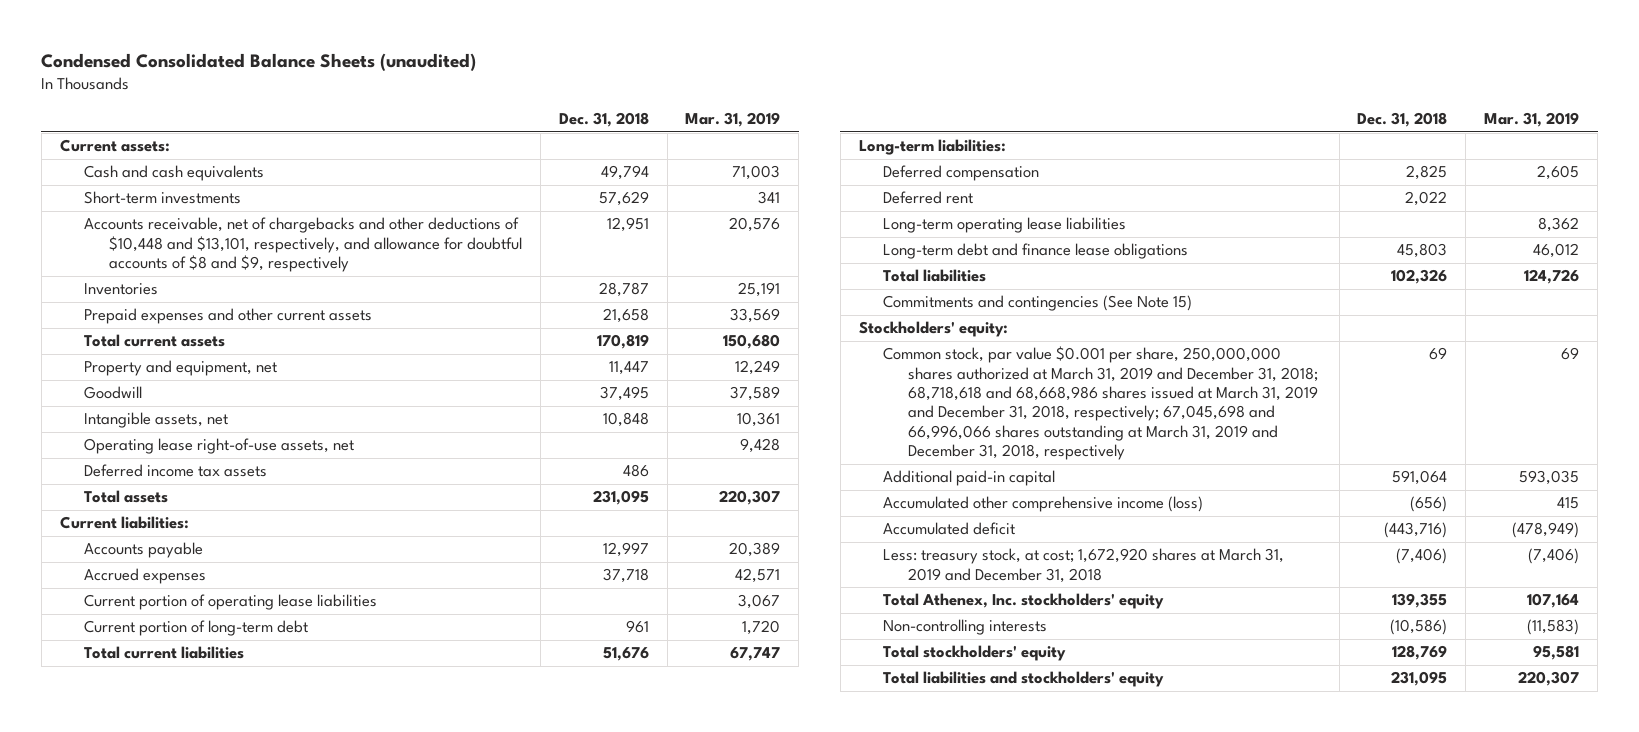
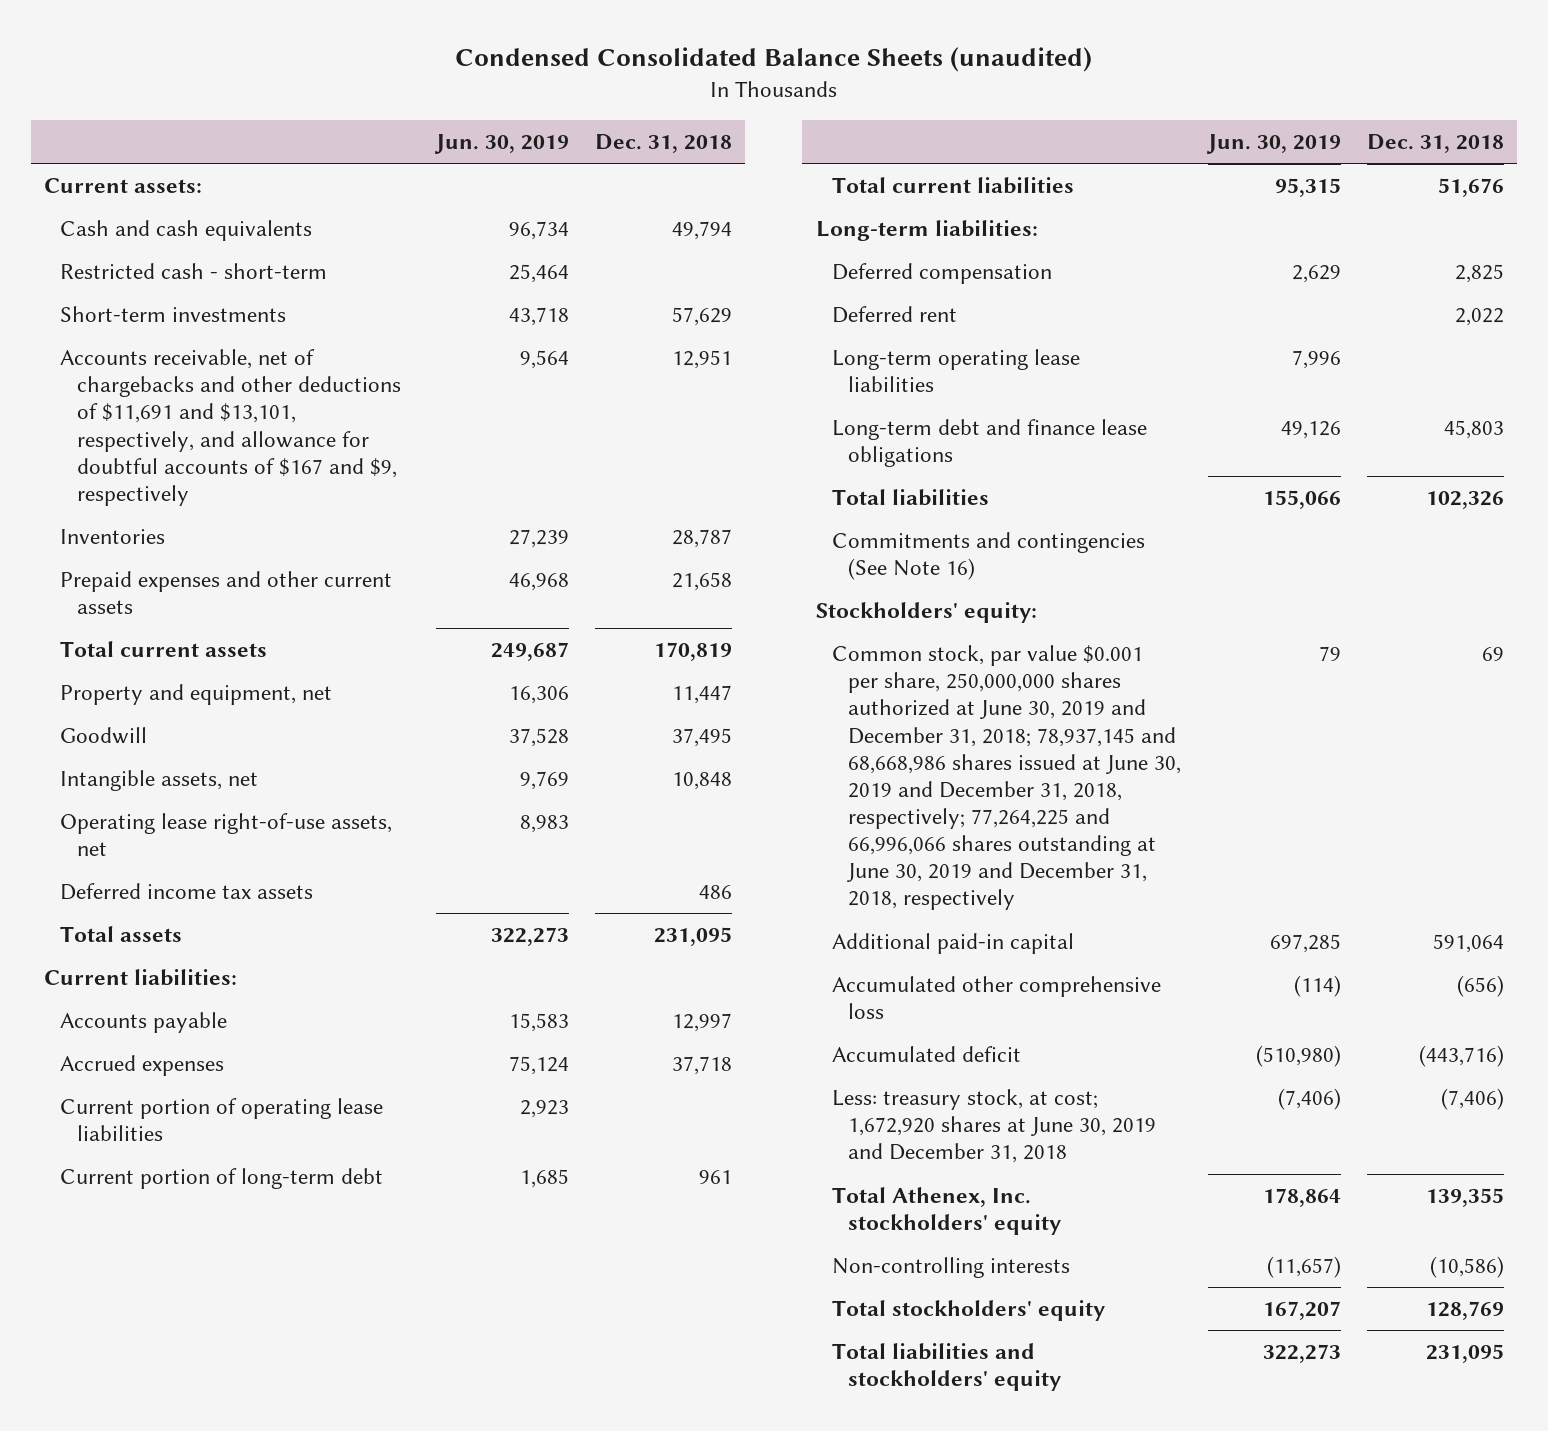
[685,112,781,128] Mar. 31, 2019 -> none
none -> [433,134,569,155] Jun. 30, 2019
none -> [60,263,328,280] Restricted cash - short-term
[84,217,522,273] Accounts receivable, net of chargebacks and other deductions of $10,448 and $13,101, respectively, and allowance for doubtful accounts of $8 and $9, respectively -> [60,349,401,506] Accounts receivable, net of chargebacks and other deductions of $11,691 and $13,101, respectively, and allowance for doubtful accounts of $167 and $9, respectively
[883,295,1193,312] Commitments and contingencies (See Note 15) -> [831,532,1145,581] Commitments and contingencies (See Note 16)
[883,346,1318,461] Common stock, par value $0.001 per share, 250,000,000 shares authorized at March 31, 2019 and December 31, 2018; 68,718,618 and 68,668,986 shares issued at March 31, 2019 and December 31, 2018, respectively; 67,045,698 and 66,996,066 shares outstanding at March 31, 2019 and December 31, 2018, respectively -> [831,645,1182,911] Common stock, par value $0.001 per share, 250,000,000 shares authorized at June 30, 2019 and December 31, 2018; 78,937,145 and 68,668,986 shares issued at June 30, 2019 and December 31, 2018, respectively; 77,264,225 and 66,996,066 shares outstanding at June 30, 2019 and December 31, 2018, respectively
[883,496,1204,513] Accumulated other comprehensive income (loss) -> [831,976,1161,1020] Accumulated other comprehensive loss
[883,548,1285,583] Less: treasury stock, at cost; 1,672,920 shares at March 31, 2019 and December 31, 2018 -> [831,1089,1157,1164] Less: treasury stock, at cost; 1,672,920 shares at June 30, 2019 and December 31, 2018

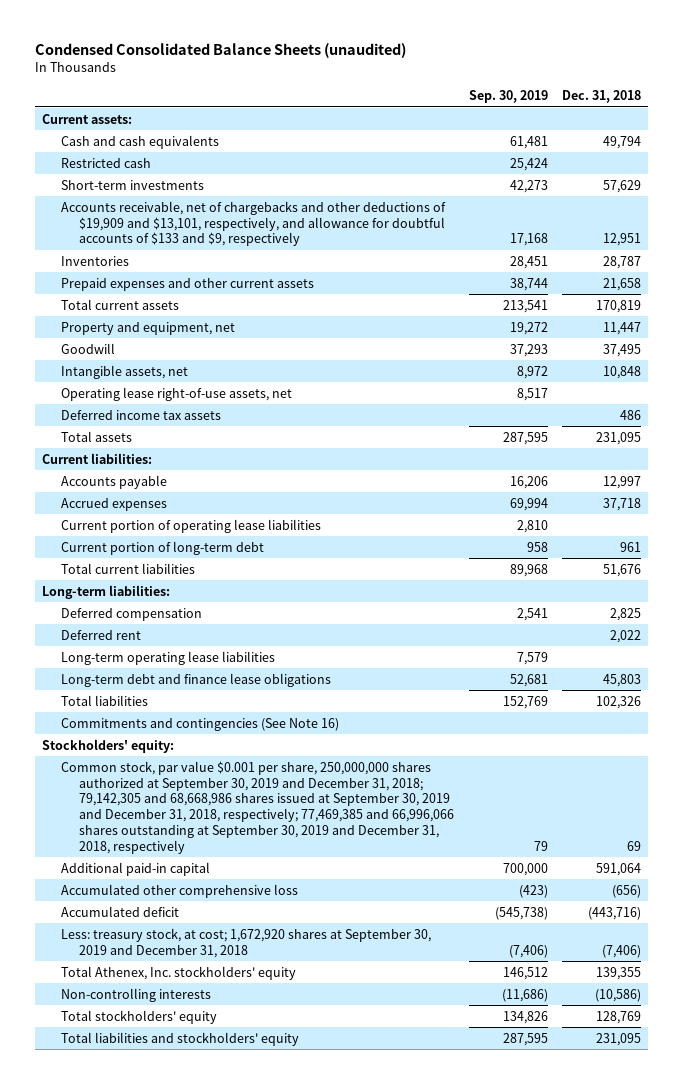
[433,134,569,155] Jun. 30, 2019 -> none
none -> [468,90,548,104] Sep. 30, 2019
[60,263,328,280] Restricted cash - short-term -> [60,157,151,168] Restricted cash
[60,349,401,506] Accounts receivable, net of chargebacks and other deductions of $11,691 and $13,101, respectively, and allowance for doubtful accounts of $167 and $9, respectively -> [60,200,446,247] Accounts receivable, net of chargebacks and other deductions of $19,909 and $13,101, respectively, and allowance for doubtful accounts of $133 and $9, respectively
[831,645,1182,911] Common stock, par value $0.001 per share, 250,000,000 shares authorized at June 30, 2019 and December 31, 2018; 78,937,145 and 68,668,986 shares issued at June 30, 2019 and December 31, 2018, respectively; 77,264,225 and 66,996,066 shares outstanding at June 30, 2019 and December 31, 2018, respectively -> [60,760,455,854] Common stock, par value $0.001 per share, 250,000,000 shares authorized at September 30, 2019 and December 31, 2018; 79,142,305 and 68,668,986 shares issued at September 30, 2019 and December 31, 2018, respectively; 77,469,385 and 66,996,066 shares outstanding at September 30, 2019 and December 31, 2018, respectively
[831,1089,1157,1164] Less: treasury stock, at cost; 1,672,920 shares at June 30, 2019 and December 31, 2018 -> [60,927,431,958] Less: treasury stock, at cost; 1,672,920 shares at September 30, 2019 and December 31, 2018

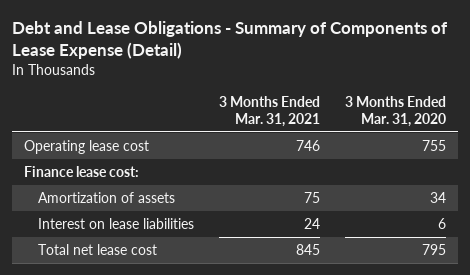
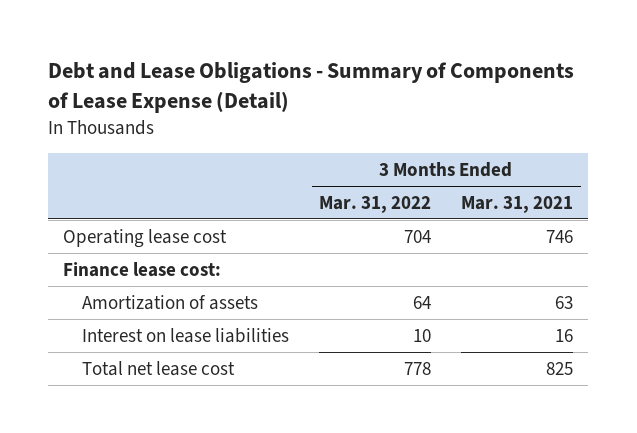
[344,96,446,127] 3 Months Ended Mar. 31, 2020 -> none
none -> [319,195,432,213] Mar. 31, 2022
[304,192,321,204] 75 -> [555,295,574,309] 63
[304,218,321,230] 24 -> [555,328,574,342] 16
[296,244,321,256] 845 -> [546,361,574,375] 825

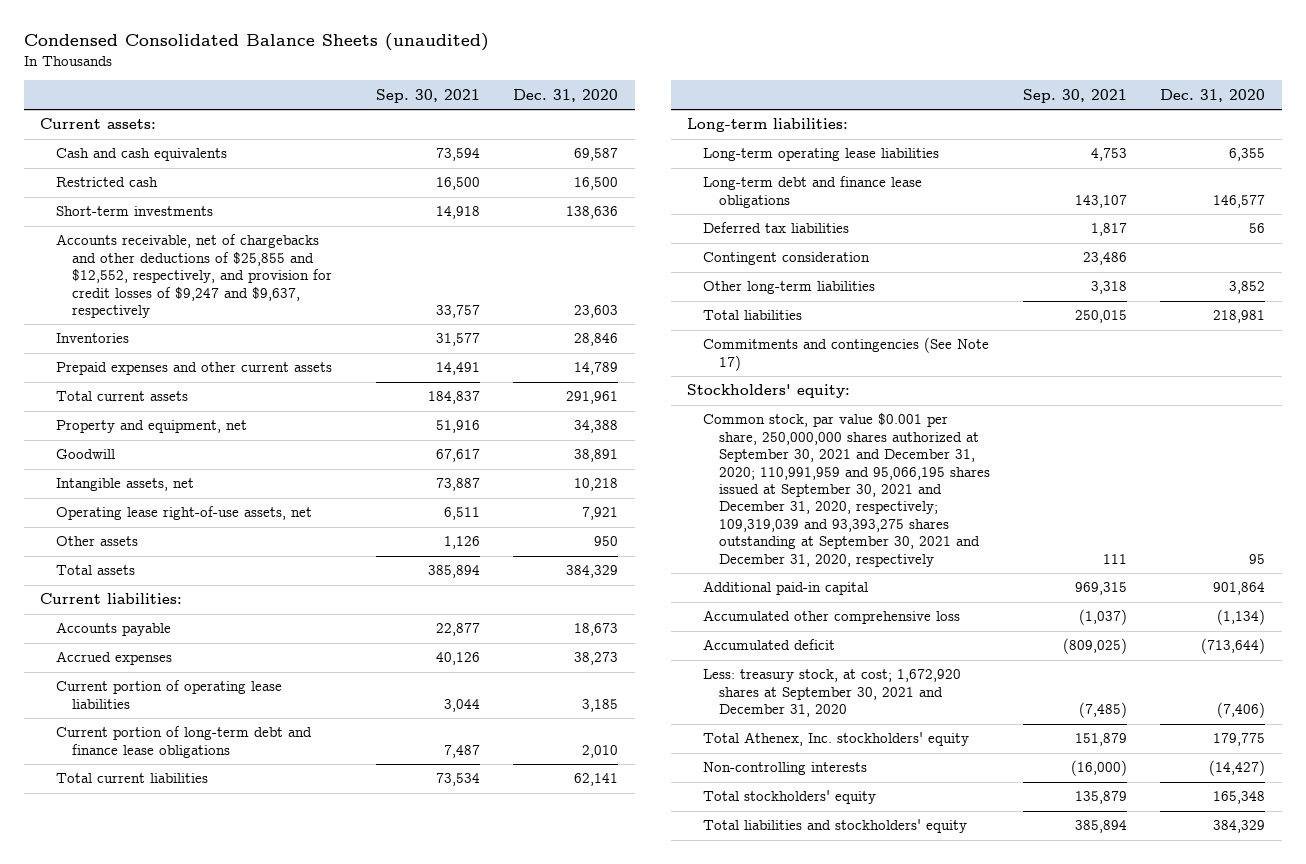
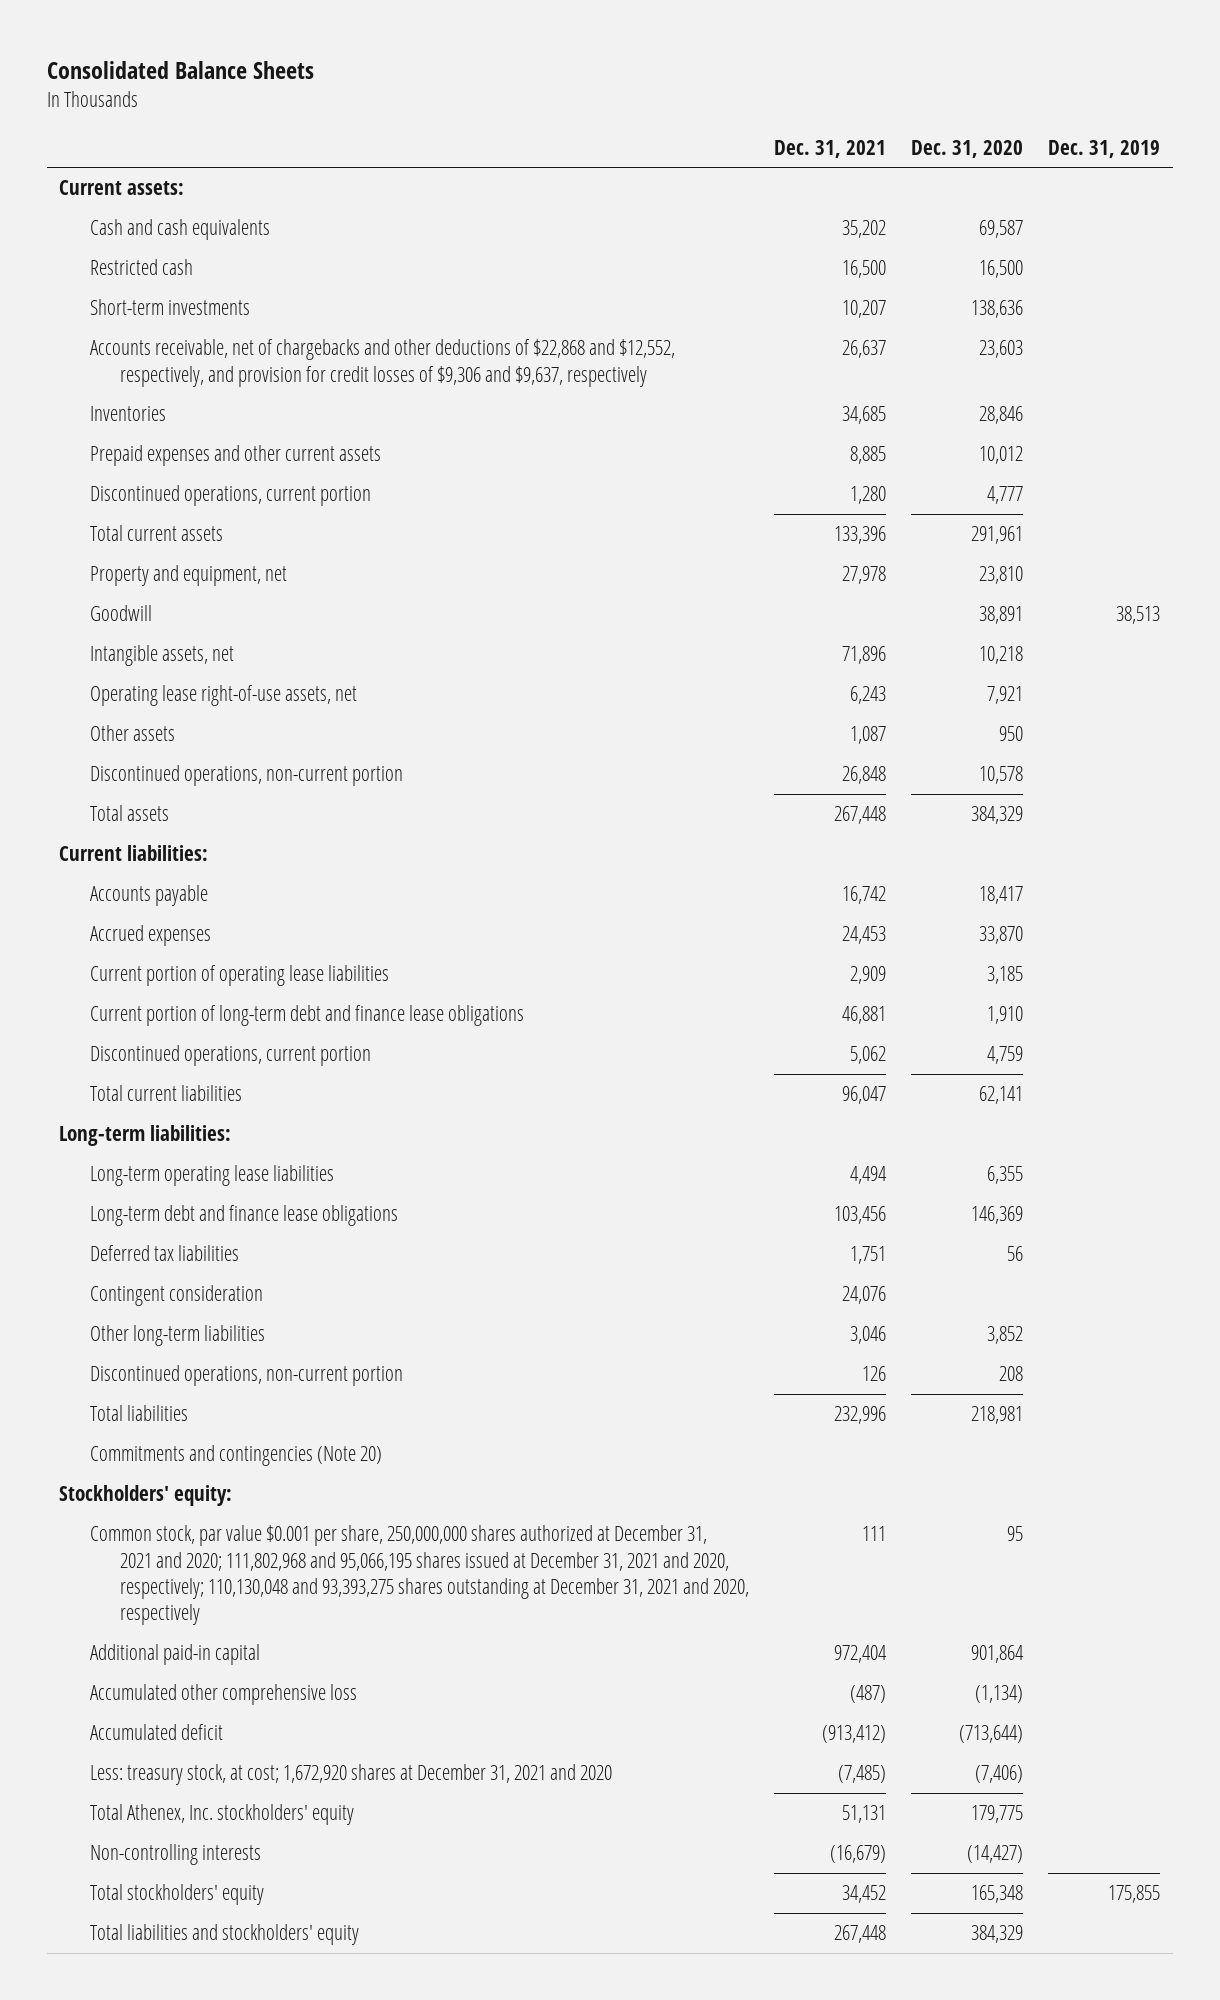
[23,33,489,52] Condensed Consolidated Balance Sheets (unaudited) -> [46,61,314,80] Consolidated Balance Sheets
[376,88,481,103] Sep. 30, 2021 -> none
none -> [774,140,887,159] Dec. 31, 2021
none -> [1048,140,1161,159] Dec. 31, 2019
[56,234,333,319] Accounts receivable, net of chargebacks and other deductions of $25,855 and $12,552, respectively, and provision for credit losses of $9,247 and $9,637, respectively -> [89,339,675,387] Accounts receivable, net of chargebacks and other deductions of $22,868 and $12,552, respectively, and provision for credit losses of $9,306 and $9,637, respectively
[574,362,619,376] 14,789 -> [979,446,1024,465] 10,012
none -> [89,485,371,507] Discontinued operations, current portion
[574,420,619,434] 34,388 -> [979,566,1024,585] 23,810
none -> [89,765,403,787] Discontinued operations, non-current portion
[574,623,619,637] 18,673 -> [979,886,1024,905] 18,417
[574,652,619,666] 38,273 -> [979,926,1024,945] 33,870
[582,744,619,758] 2,010 -> [987,1006,1024,1025] 1,910
none -> [89,1045,371,1067] Discontinued operations, current portion
[1213,194,1266,208] 146,577 -> [971,1206,1024,1225] 146,369
none -> [89,1365,403,1387] Discontinued operations, non-current portion
[703,337,990,371] Commitments and contingencies (See Note 17) -> [89,1445,382,1467] Commitments and contingencies (Note 20)
[703,413,991,567] Common stock, par value $0.001 per share, 250,000,000 shares authorized at September 30, 2021 and December 31, 2020; 110,991,959 and 95,066,195 shares issued at September 30, 2021 and December 31, 2020, respectively; 109,319,039 and 93,393,275 shares outstanding at September 30, 2021 and December 31, 2020, respectively -> [89,1525,749,1626] Common stock, par value $0.001 per share, 250,000,000 shares authorized at December 31, 2021 and 2020; 111,802,968 and 95,066,195 shares issued at December 31, 2021 and 2020, respectively; 110,130,048 and 93,393,275 shares outstanding at December 31, 2021 and 2020, respectively
[703,669,962,718] Less: treasury stock, at cost; 1,672,920 shares at September 30, 2021 and December 31, 2020 -> [89,1764,612,1786] Less: treasury stock, at cost; 1,672,920 shares at December 31, 2021 and 2020

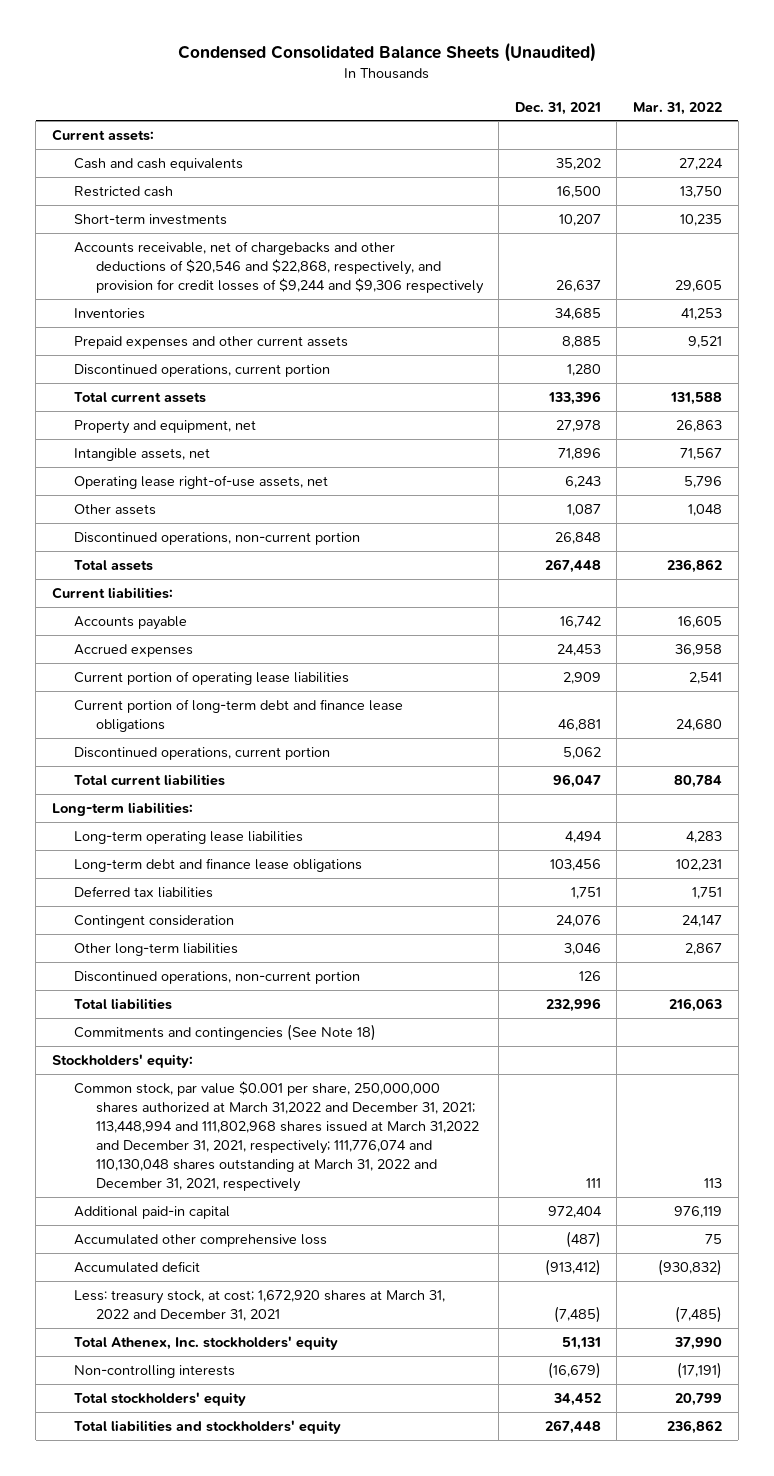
[46,61,314,80] Consolidated Balance Sheets -> [177,42,596,63] Condensed Consolidated Balance Sheets (Unaudited)
[911,140,1024,159] Dec. 31, 2020 -> none
[1048,140,1161,159] Dec. 31, 2019 -> none
none -> [633,101,723,115] Mar. 31, 2022
[89,339,675,387] Accounts receivable, net of chargebacks and other deductions of $22,868 and $12,552, respectively, and provision for credit losses of $9,306 and $9,637, respectively -> [73,240,484,294] Accounts receivable, net of chargebacks and other deductions of $20,546 and $22,868, respectively, and provision for credit losses of $9,244 and $9,306 respectively
[89,605,152,622] Goodwill -> none
[89,1445,382,1467] Commitments and contingencies (Note 20) -> [73,1023,376,1041] Commitments and contingencies (See Note 18)
[89,1525,749,1626] Common stock, par value $0.001 per share, 250,000,000 shares authorized at December 31, 2021 and 2020; 111,802,968 and 95,066,195 shares issued at December 31, 2021 and 2020, respectively; 110,130,048 and 93,393,275 shares outstanding at December 31, 2021 and 2020, respectively -> [73,1080,479,1193] Common stock, par value $0.001 per share, 250,000,000 shares authorized at March 31,2022 and December 31, 2021; 113,448,994 and 111,802,968 shares issued at March 31,2022 and December 31, 2021, respectively; 111,776,074 and 110,130,048 shares outstanding at March 31, 2022 and December 31, 2021, respectively
[89,1764,612,1786] Less: treasury stock, at cost; 1,672,920 shares at December 31, 2021 and 2020 -> [73,1289,445,1321] Less: treasury stock, at cost; 1,672,920 shares at March 31, 2022 and December 31, 2021

